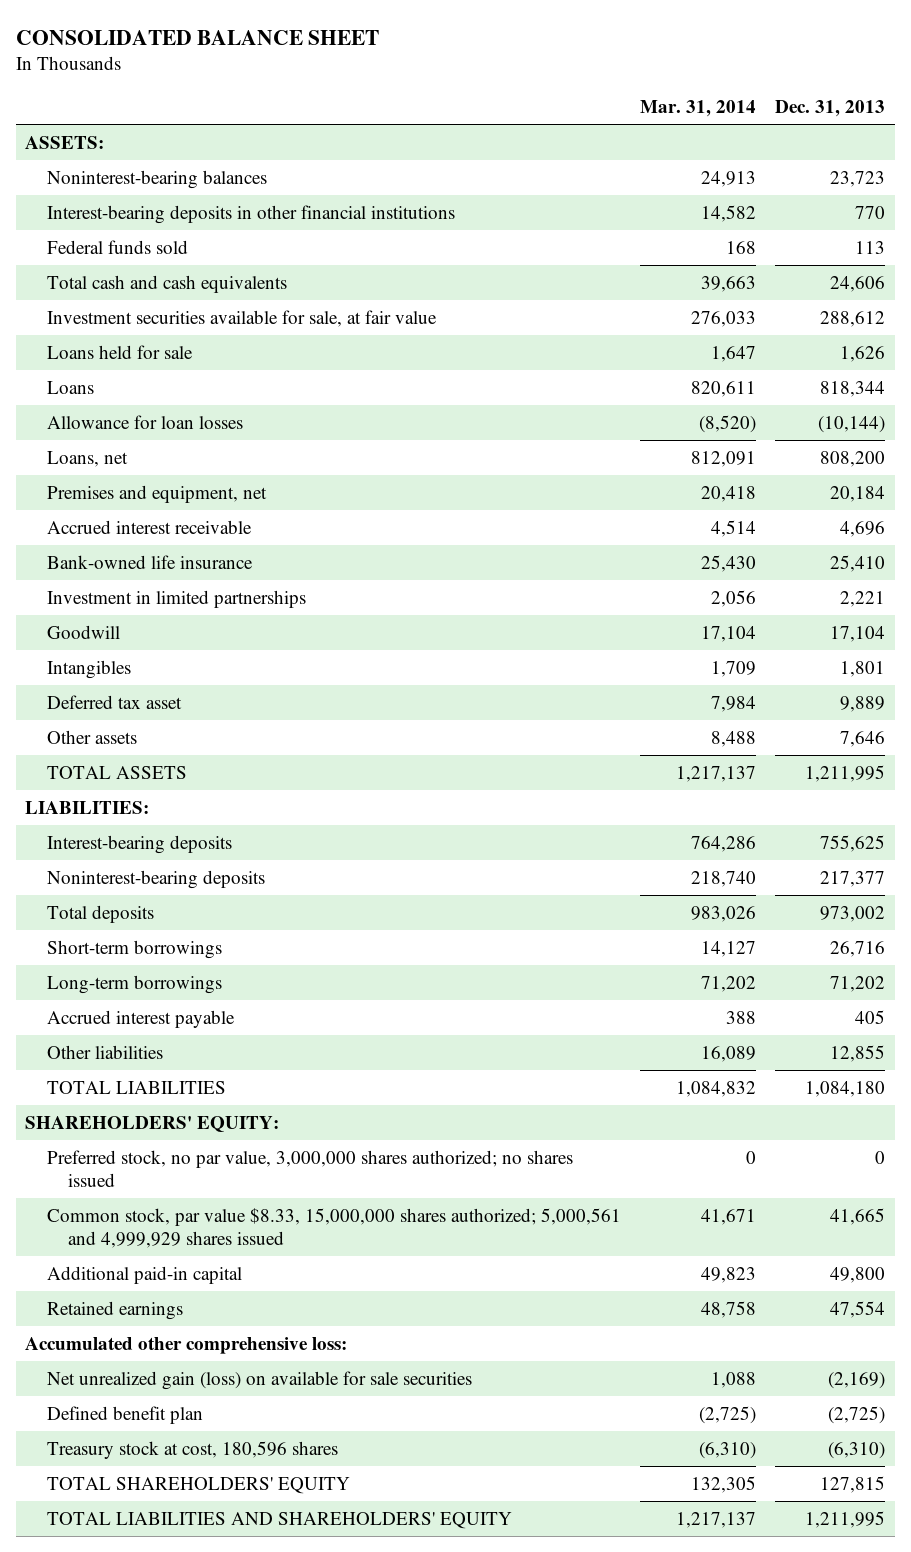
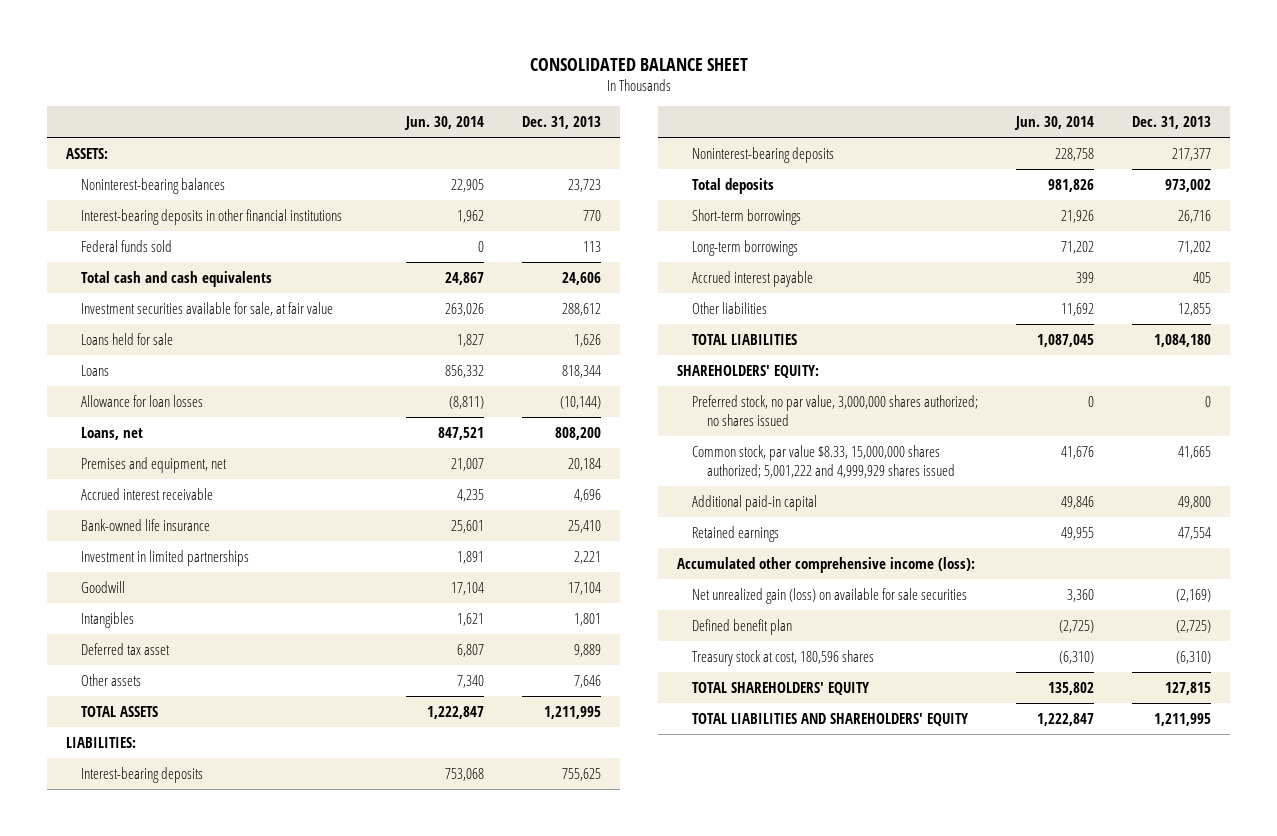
[639,99,756,117] Mar. 31, 2014 -> none
none -> [403,116,484,131] Jun. 30, 2014
[46,1207,621,1249] Common stock, par value $8.33, 15,000,000 shares authorized; 5,000,561 and 4,999,929 shares issued -> [691,444,956,478] Common stock, par value $8.33, 15,000,000 shares authorized; 5,001,222 and 4,999,929 shares issued
[25,1336,348,1354] Accumulated other comprehensive loss: -> [676,556,975,573] Accumulated other comprehensive income (loss):

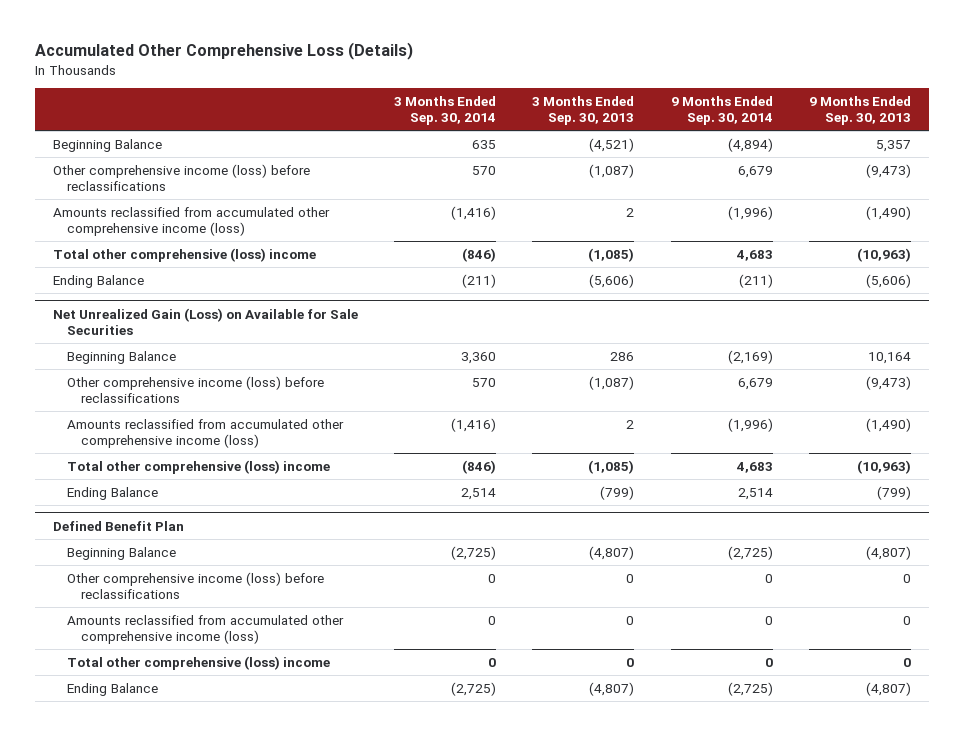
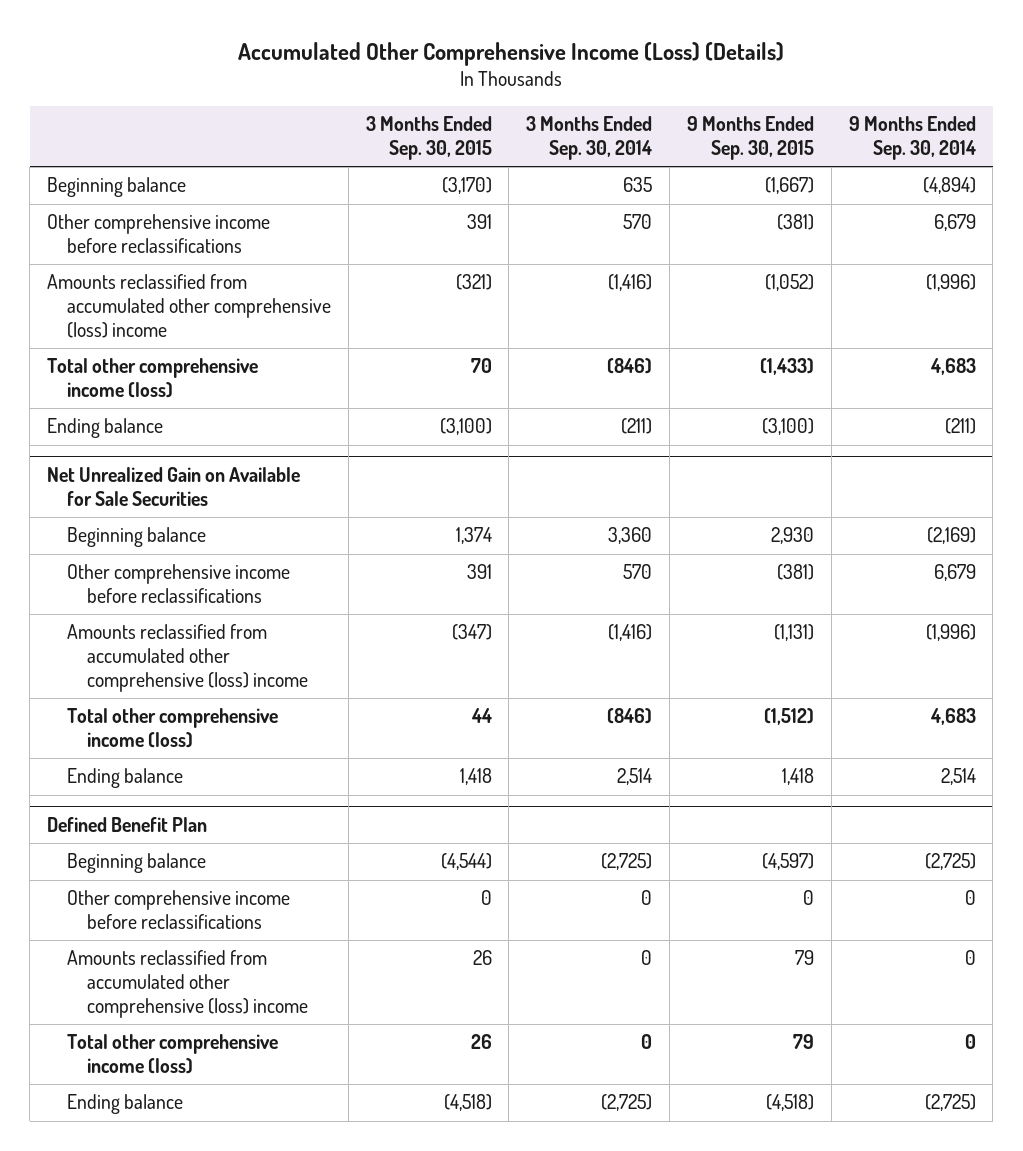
[34,42,413,61] Accumulated Other Comprehensive Loss (Details) -> [238,42,785,67] Accumulated Other Comprehensive Income (Loss) (Details)
[532,96,635,125] 3 Months Ended Sep. 30, 2013 -> none
[809,96,912,125] 9 Months Ended Sep. 30, 2013 -> none
none -> [365,116,492,161] 3 Months Ended Sep. 30, 2015
none -> [686,116,814,161] 9 Months Ended Sep. 30, 2015
[52,138,162,152] Beginning Balance -> [47,177,187,198] Beginning balance
[52,163,310,191] Other comprehensive income (loss) before reclassifications -> [47,214,271,254] Other comprehensive income before reclassifications
[52,206,330,236] Amounts reclassified from accumulated other comprehensive income (loss) -> [47,274,331,338] Amounts reclassified from accumulated other comprehensive (loss) income
[52,247,316,262] Total other comprehensive (loss) income -> [47,358,259,399] Total other comprehensive income (loss)
[52,274,144,288] Ending Balance -> [47,418,164,439] Ending balance
[52,307,358,335] Net Unrealized Gain (Loss) on Available for Sale Securities -> [47,467,301,507] Net Unrealized Gain on Available for Sale Securities
[66,350,176,364] Beginning Balance -> [66,527,206,548] Beginning balance
[66,375,324,403] Other comprehensive income (loss) before reclassifications -> [66,564,290,604] Other comprehensive income before reclassifications
[66,418,344,448] Amounts reclassified from accumulated other comprehensive income (loss) -> [66,624,308,692] Amounts reclassified from accumulated other comprehensive (loss) income
[66,459,330,474] Total other comprehensive (loss) income -> [66,708,278,749] Total other comprehensive income (loss)
[66,486,158,500] Ending Balance -> [66,768,183,789] Ending balance
[66,546,176,560] Beginning Balance -> [66,853,206,874] Beginning balance
[66,571,324,599] Other comprehensive income (loss) before reclassifications -> [66,890,290,930] Other comprehensive income before reclassifications
[66,614,344,644] Amounts reclassified from accumulated other comprehensive income (loss) -> [66,950,308,1018] Amounts reclassified from accumulated other comprehensive (loss) income
[66,655,330,670] Total other comprehensive (loss) income -> [66,1034,278,1075] Total other comprehensive income (loss)
[66,682,158,696] Ending Balance -> [66,1094,183,1115] Ending balance

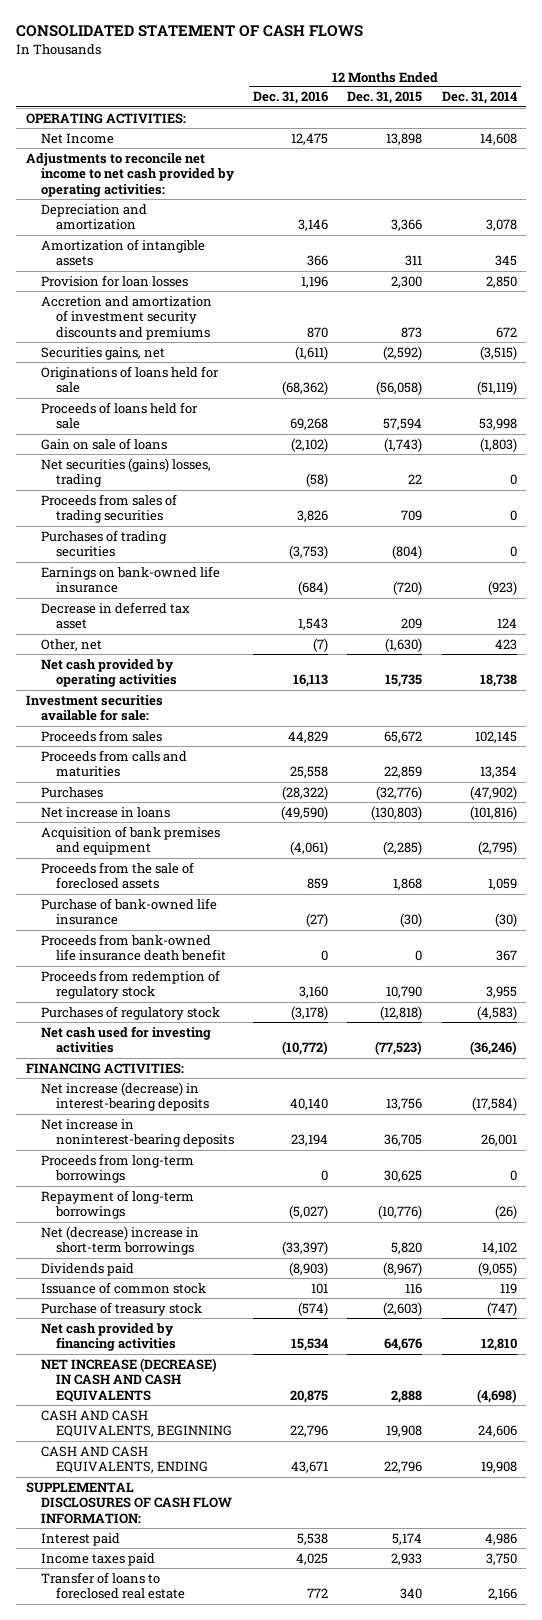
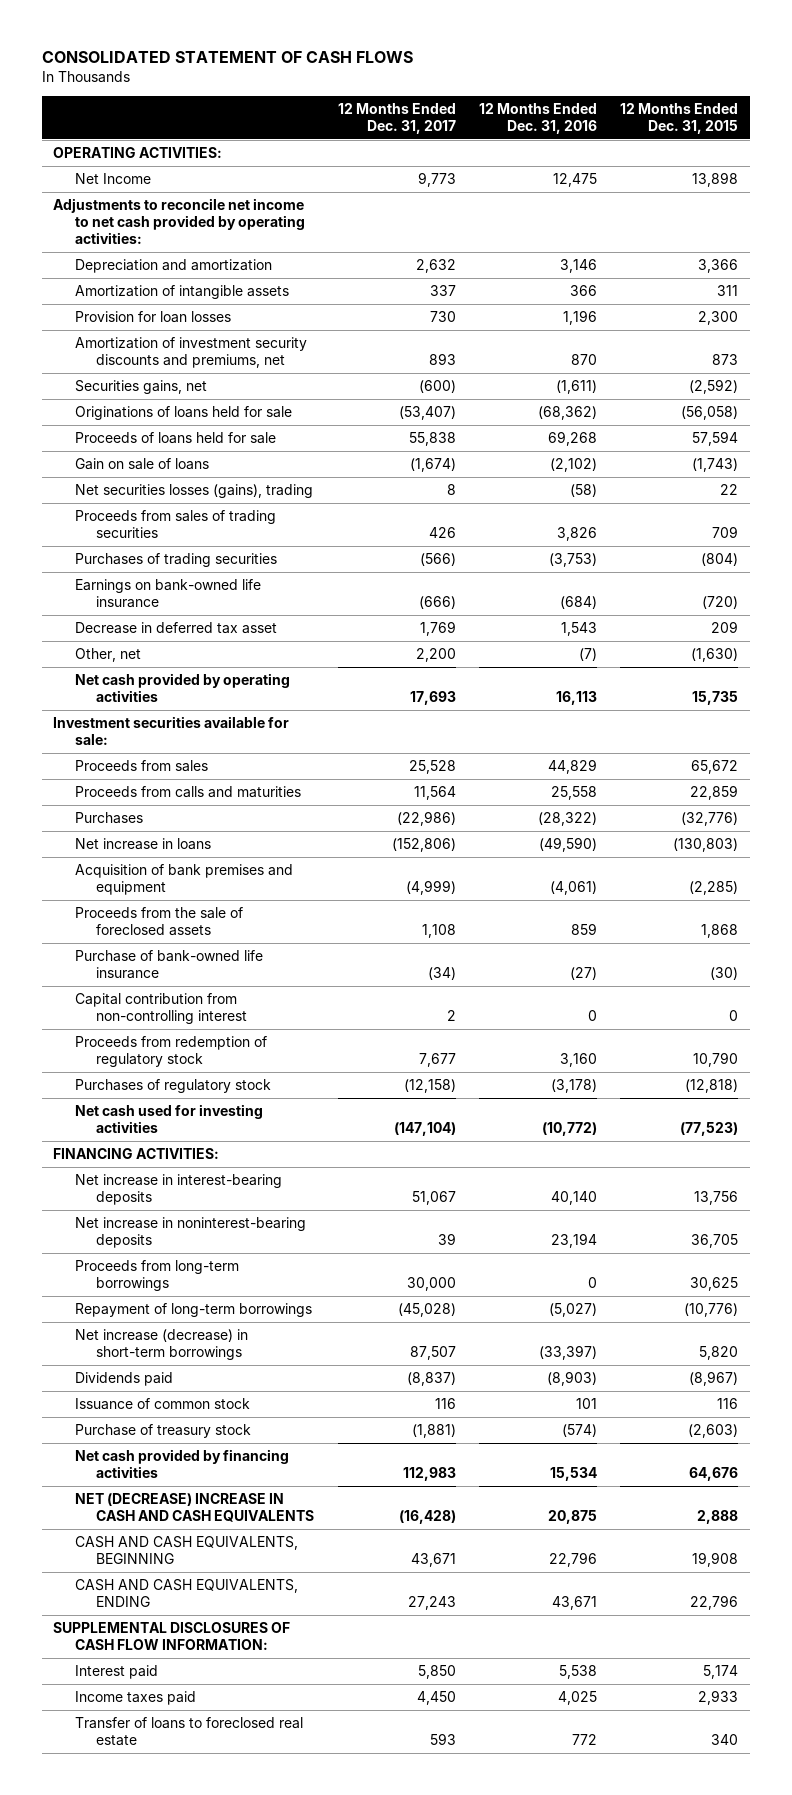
[441,91,517,105] Dec. 31, 2014 -> none
none -> [337,102,456,134] 12 Months Ended Dec. 31, 2017
[40,295,212,341] Accretion and amortization of investment security discounts and premiums -> [74,337,307,368] Amortization of investment security discounts and premiums, net
[40,457,211,488] Net securities (gains) losses, trading -> [74,484,313,499] Net securities losses (gains), trading
[40,933,227,962] Proceeds from bank-owned life insurance death benefit -> none
none -> [74,993,248,1024] Capital contribution from non-controlling interest
[40,1081,210,1112] Net increase (decrease) in interest-bearing deposits -> [74,1174,282,1205] Net increase in interest-bearing deposits
[40,1225,199,1256] Net (decrease) increase in short-term borrowings -> [74,1329,248,1360] Net increase (decrease) in short-term borrowings
[40,1357,217,1403] NET INCREASE (DECREASE) IN CASH AND CASH EQUIVALENTS -> [74,1493,315,1522] NET (DECREASE) INCREASE IN CASH AND CASH EQUIVALENTS

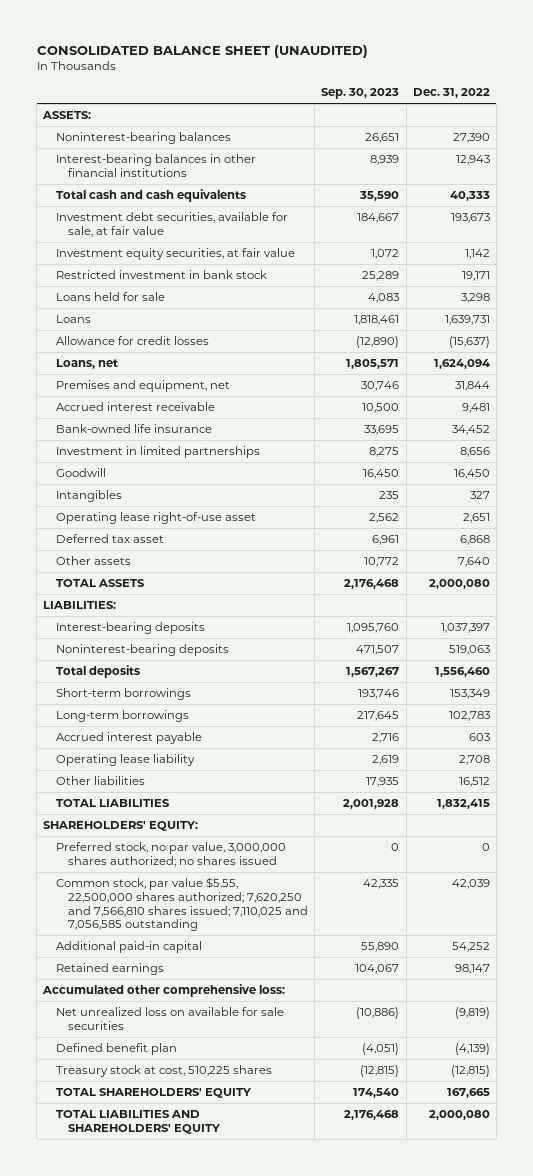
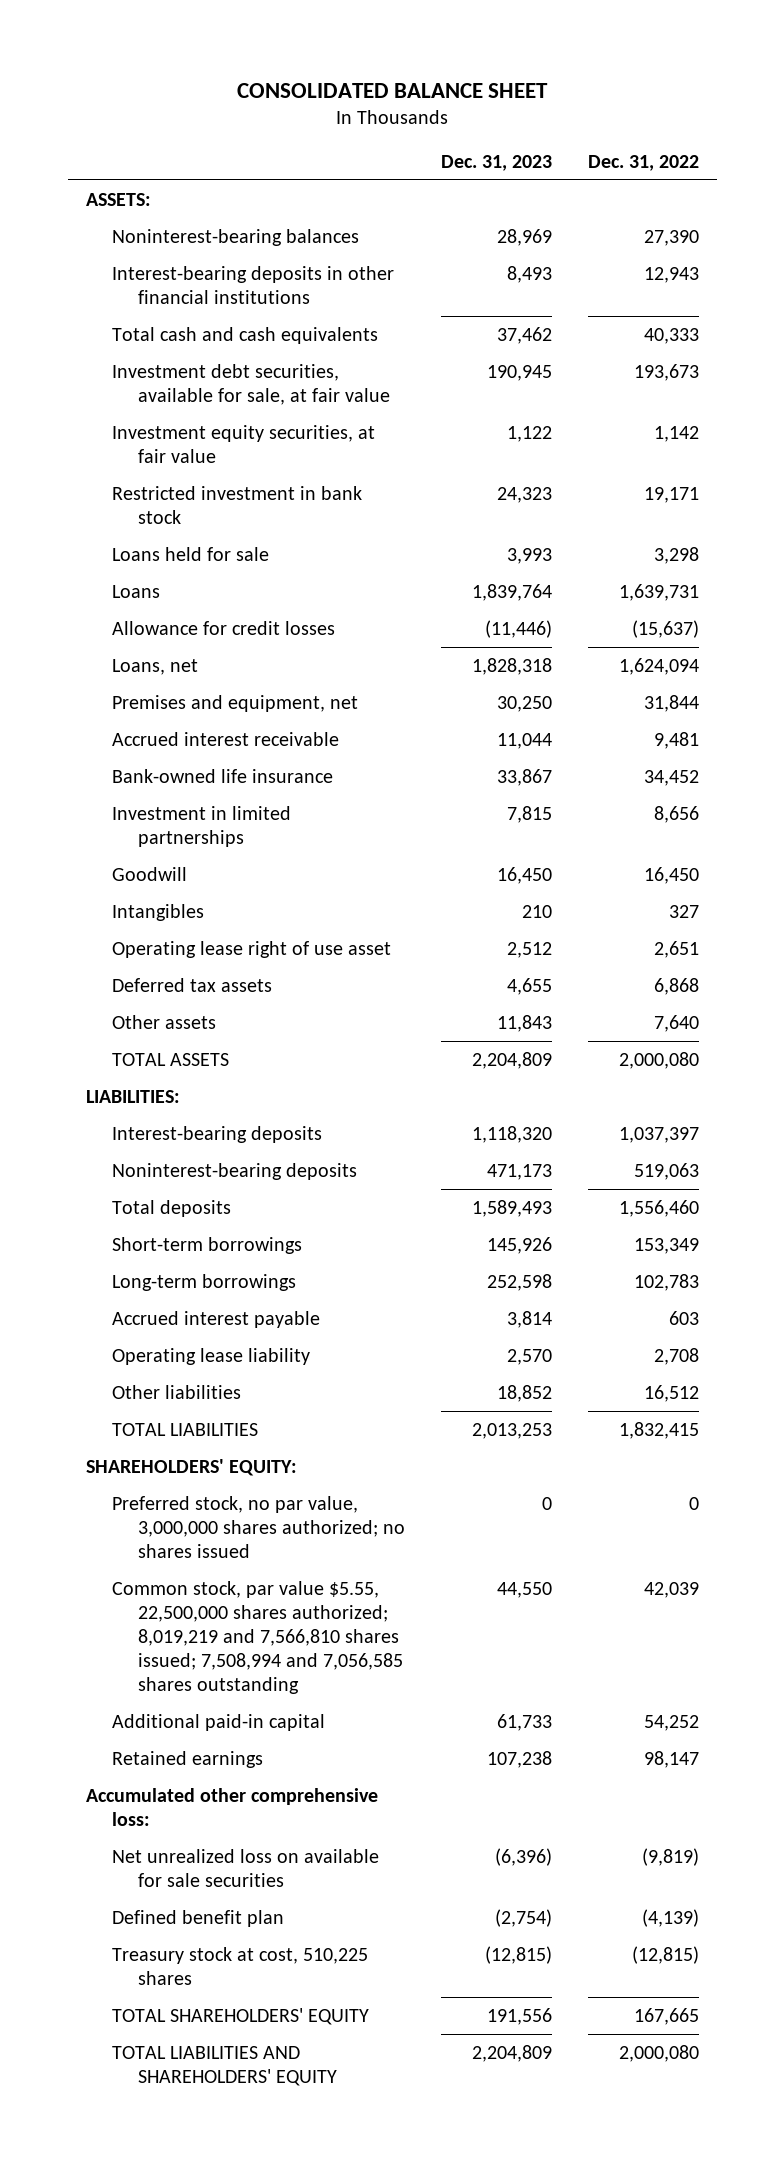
[36,44,368,58] CONSOLIDATED BALANCE SHEET (UNAUDITED) -> [237,82,549,98] CONSOLIDATED BALANCE SHEET
[321,88,400,100] Sep. 30, 2023 -> none
none -> [440,154,552,171] Dec. 31, 2023
[55,153,256,177] Interest-bearing balances in other financial institutions -> [111,265,394,304] Interest-bearing deposits in other financial institutions
[55,511,256,524] Operating lease right-of-use asset -> [111,940,391,958] Operating lease right of use asset
[55,533,164,543] Deferred tax asset -> [111,977,272,992] Deferred tax assets
[55,876,309,932] Common stock, par value $5.55, 22,500,000 shares authorized; 7,620,250 and 7,566,810 shares issued; 7,110,025 and 7,056,585 outstanding -> [111,1580,403,1695] Common stock, par value $5.55, 22,500,000 shares authorized; 8,019,219 and 7,566,810 shares issued; 7,508,994 and 7,056,585 shares outstanding

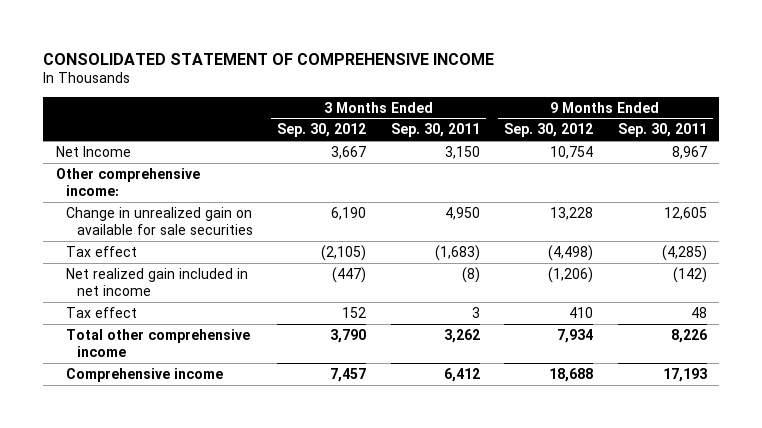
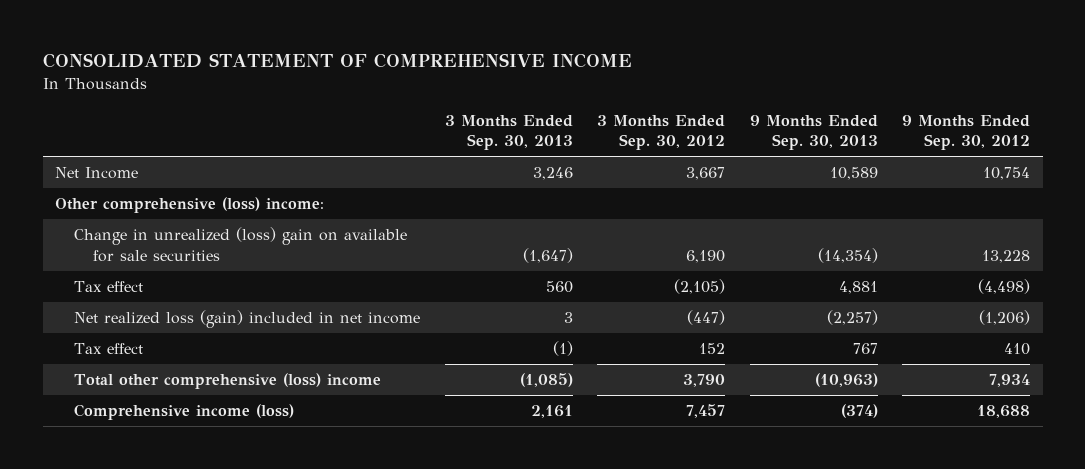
[390,123,480,138] Sep. 30, 2011 -> none
[617,123,707,138] Sep. 30, 2011 -> none
none -> [444,114,573,151] 3 Months Ended Sep. 30, 2013
none -> [749,114,878,151] 9 Months Ended Sep. 30, 2013
[55,167,200,197] Other comprehensive income: -> [54,197,324,214] Other comprehensive (loss) income:
[66,206,254,236] Change in unrealized gain on available for sale securities -> [73,227,407,262] Change in unrealized (loss) gain on available for sale securities
[66,267,249,297] Net realized gain included in net income -> [73,310,420,329] Net realized loss (gain) included in net income
[66,328,251,358] Total other comprehensive income -> [73,373,381,390] Total other comprehensive (loss) income
[66,367,224,382] Comprehensive income -> [73,404,294,421] Comprehensive income (loss)

